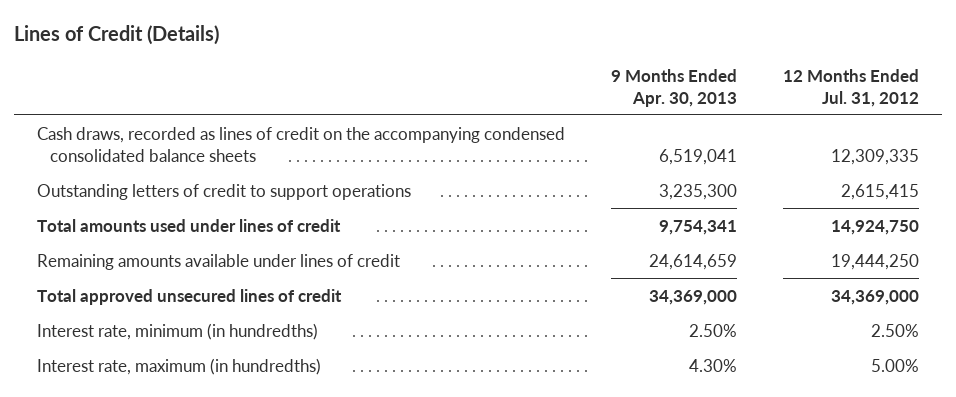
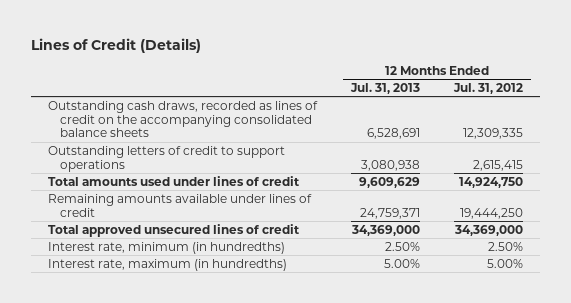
[610,68,737,107] 9 Months Ended Apr. 30, 2013 -> none
none -> [350,82,421,94] Jul. 31, 2013
[37,126,566,162] Cash draws, recorded as lines of credit on the accompanying condensed consolidated balance sheets -> [48,100,319,138] Outstanding cash draws, recorded as lines of credit on the accompanying consolidated balance sheets

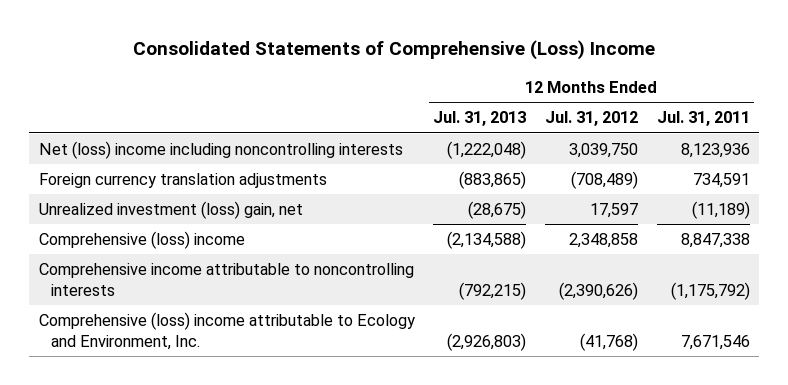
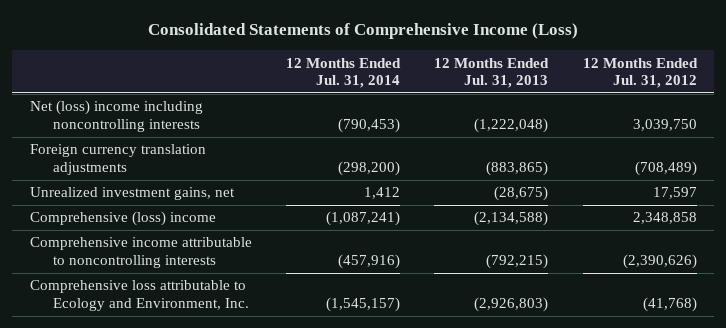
[133,40,656,61] Consolidated Statements of Comprehensive (Loss) Income -> [148,23,579,40] Consolidated Statements of Comprehensive Income (Loss)
[656,111,750,127] Jul. 31, 2011 -> none
none -> [286,57,402,89] 12 Months Ended Jul. 31, 2014
[38,201,303,220] Unrealized investment (loss) gain, net -> [29,187,235,201] Unrealized investment gains, net
[38,312,415,350] Comprehensive (loss) income attributable to Ecology and Environment, Inc. -> [29,280,249,311] Comprehensive loss attributable to Ecology and Environment, Inc.

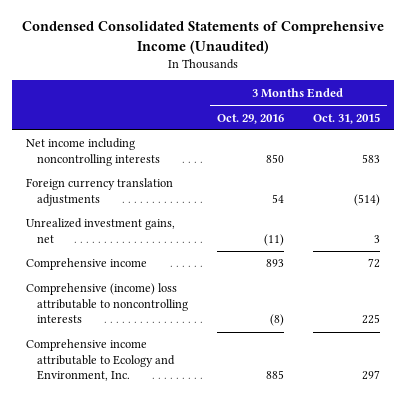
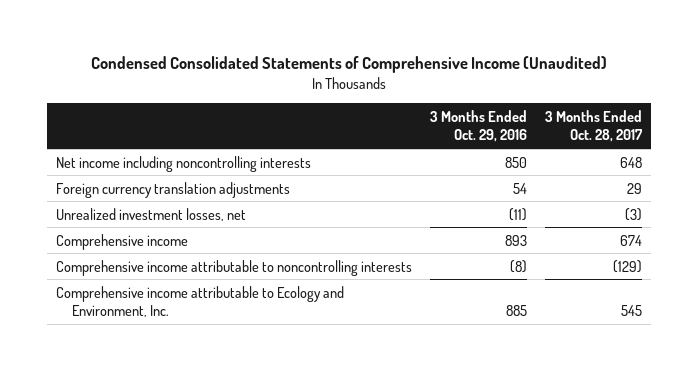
[312,112,380,124] Oct. 31, 2015 -> none
none -> [544,109,643,143] 3 Months Ended Oct. 28, 2017
[26,218,176,243] Unrealized investment gains, net -> [55,207,246,221] Unrealized investment losses, net
[26,283,189,324] Comprehensive (income) loss attributable to noncontrolling interests -> [55,259,412,276] Comprehensive income attributable to noncontrolling interests

